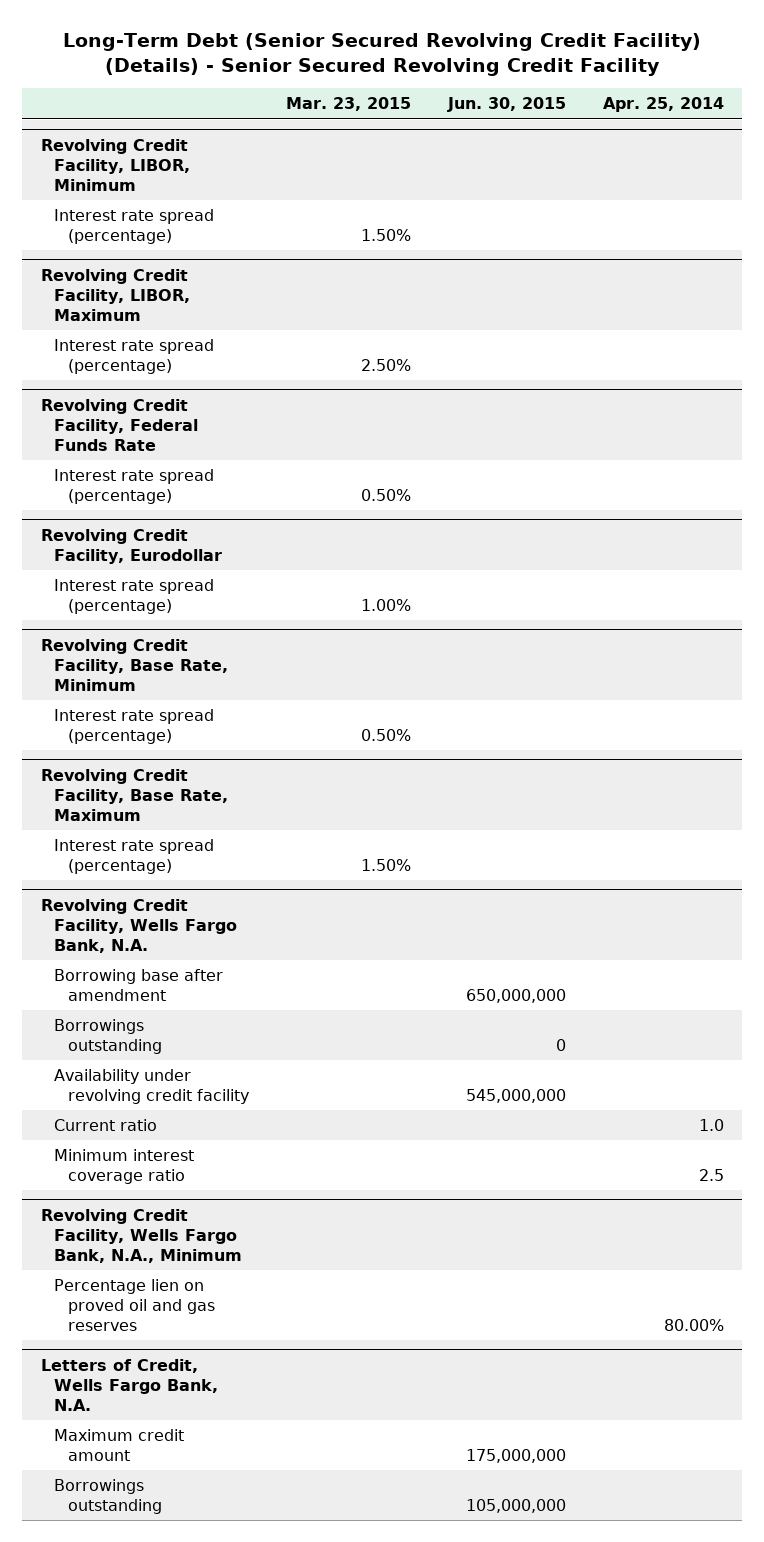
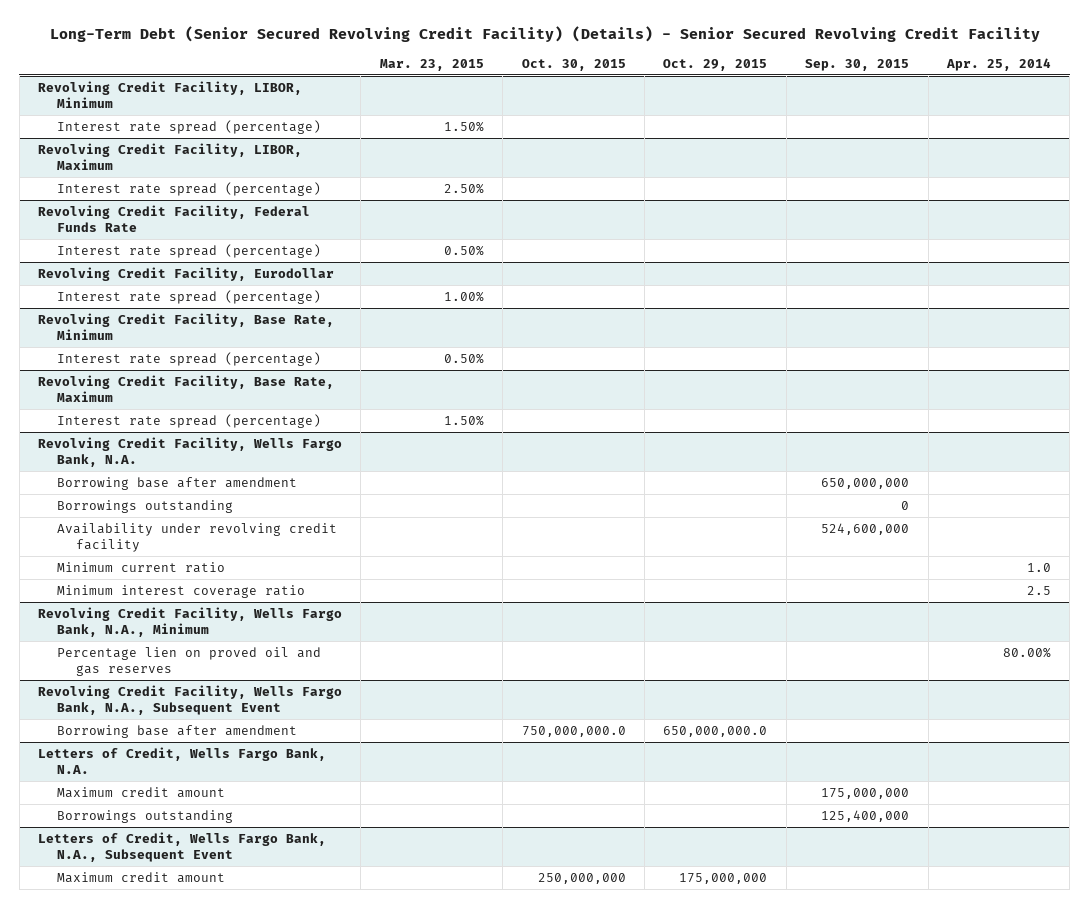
[446,97,566,113] Jun. 30, 2015 -> none
none -> [521,58,626,71] Oct. 30, 2015
none -> [663,58,768,71] Oct. 29, 2015
none -> [805,58,910,71] Sep. 30, 2015
[54,1119,158,1132] Current ratio -> [57,562,226,574] Minimum current ratio
none -> [38,685,343,716] Revolving Credit Facility, Wells Fargo Bank, N.A., Subsequent Event
none -> [57,725,298,739] Borrowing base after amendment
none -> [38,832,327,863] Letters of Credit, Wells Fargo Bank, N.A., Subsequent Event
none -> [57,872,226,884] Maximum credit amount

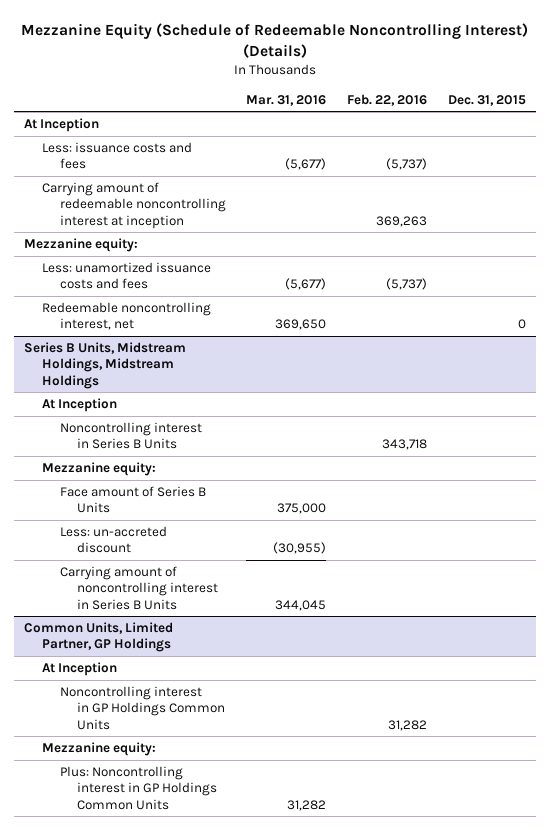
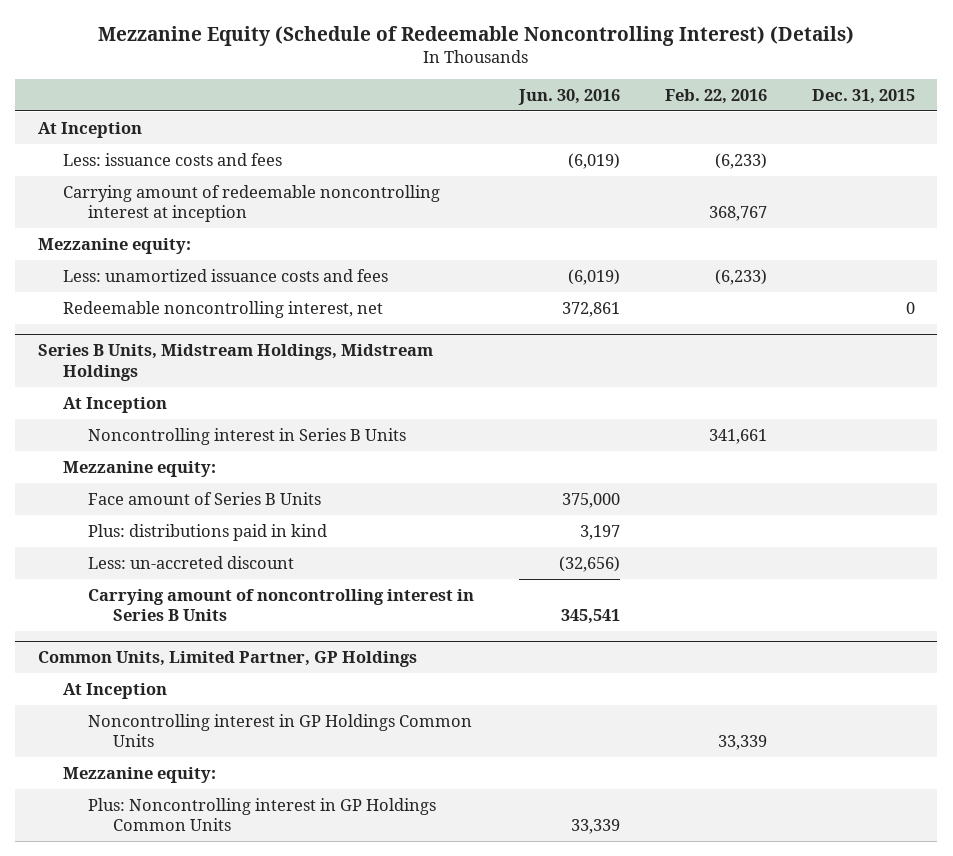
[246,94,327,106] Mar. 31, 2016 -> none
none -> [517,88,620,105] Jun. 30, 2016
[385,158,427,171] (5,737) -> [714,152,767,169] (6,233)
[375,215,427,227] 369,263 -> [708,206,767,222] 368,767
[385,278,427,291] (5,737) -> [714,268,767,285] (6,233)
[381,439,427,451] 343,718 -> [708,428,767,444] 341,661
none -> [87,523,327,541] Plus: distributions paid in kind
[387,719,427,731] 31,282 -> [717,735,767,751] 33,339

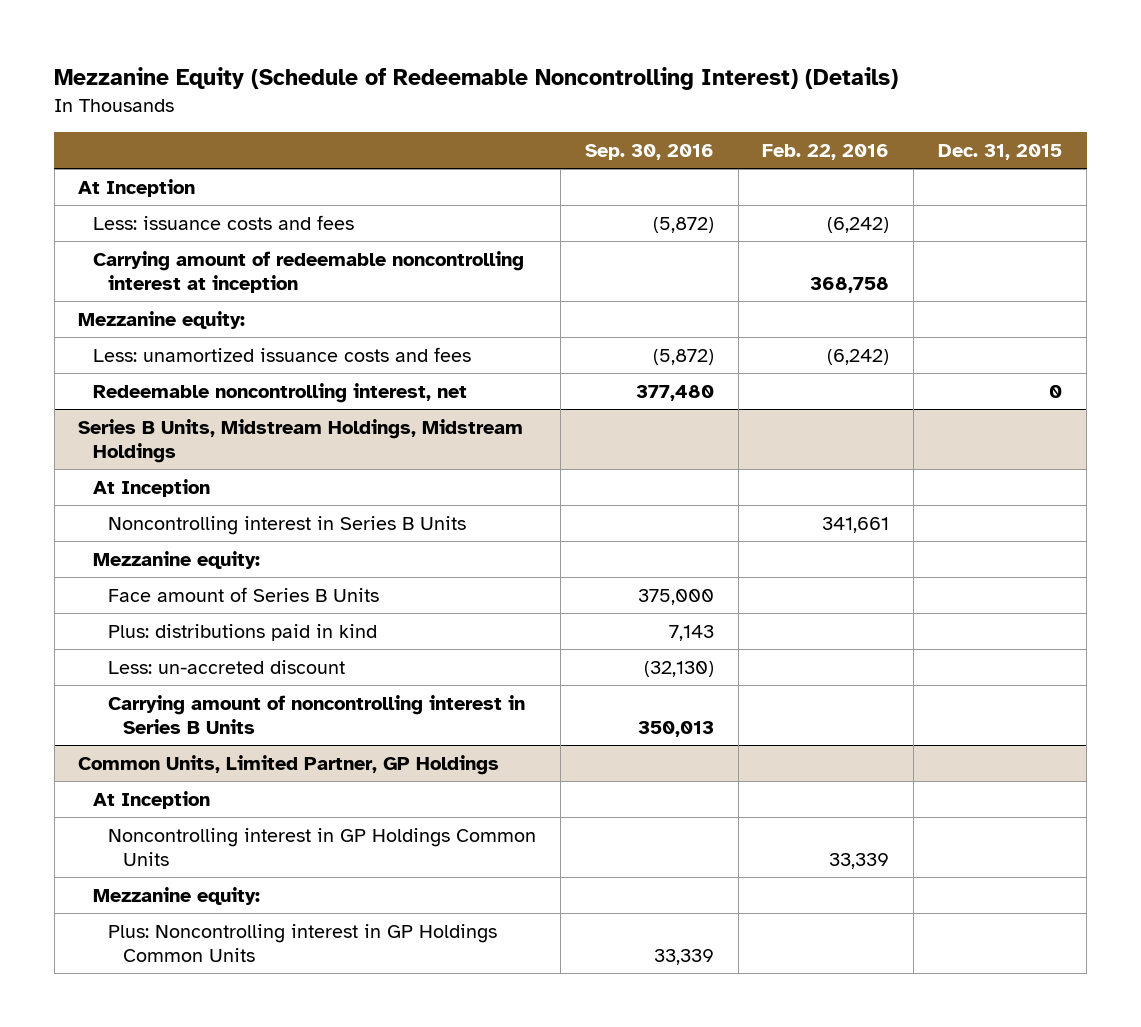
[517,88,620,105] Jun. 30, 2016 -> none
none -> [584,144,714,161] Sep. 30, 2016
[714,152,767,169] (6,233) -> [827,216,890,233] (6,242)
[708,206,767,222] 368,767 -> [810,277,890,294] 368,758
[714,268,767,285] (6,233) -> [827,348,890,365] (6,242)

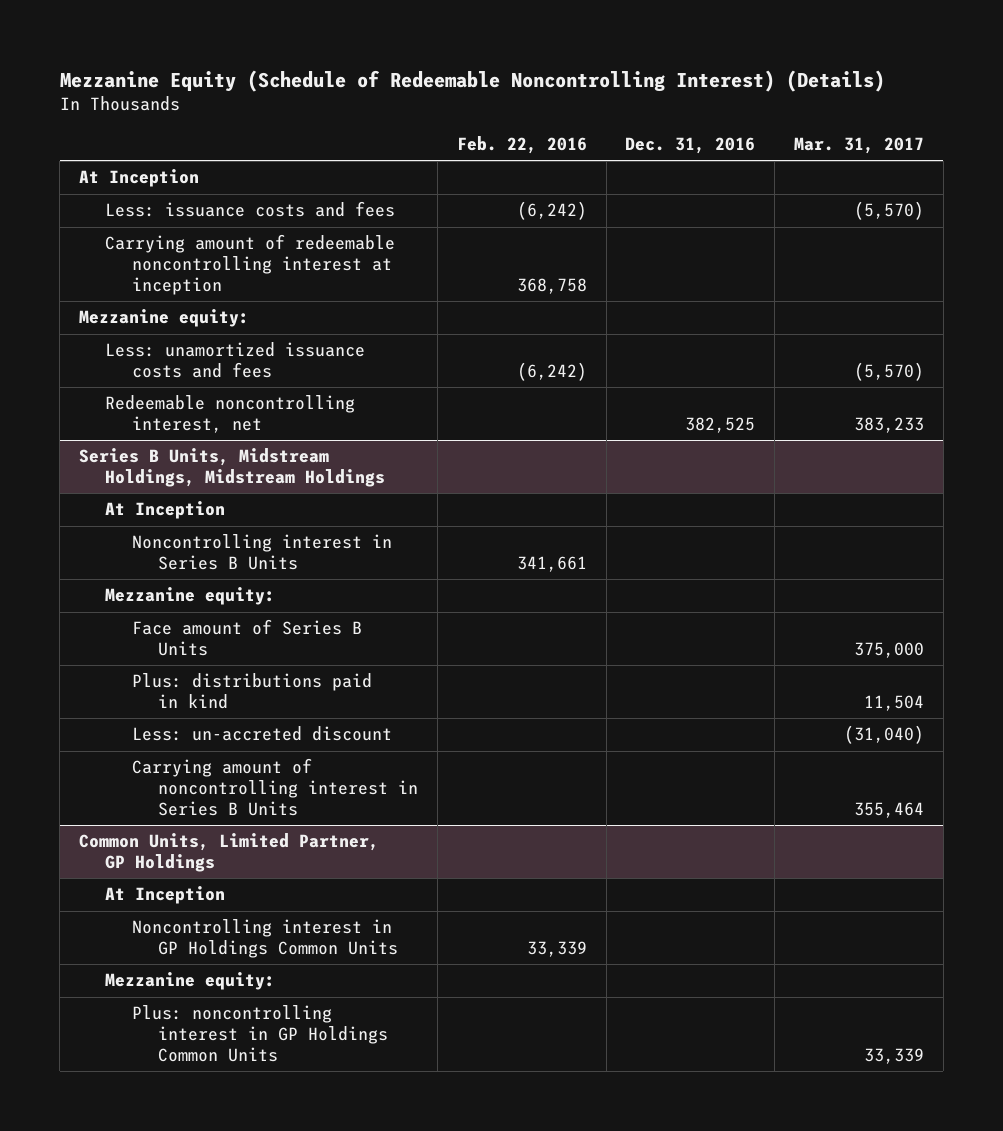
[584,144,714,161] Sep. 30, 2016 -> none
[938,144,1063,161] Dec. 31, 2015 -> none
none -> [625,136,756,154] Dec. 31, 2016
none -> [793,136,924,154] Mar. 31, 2017
[107,923,497,963] Plus: Noncontrolling interest in GP Holdings Common Units -> [131,1005,389,1062] Plus: noncontrolling interest in GP Holdings Common Units

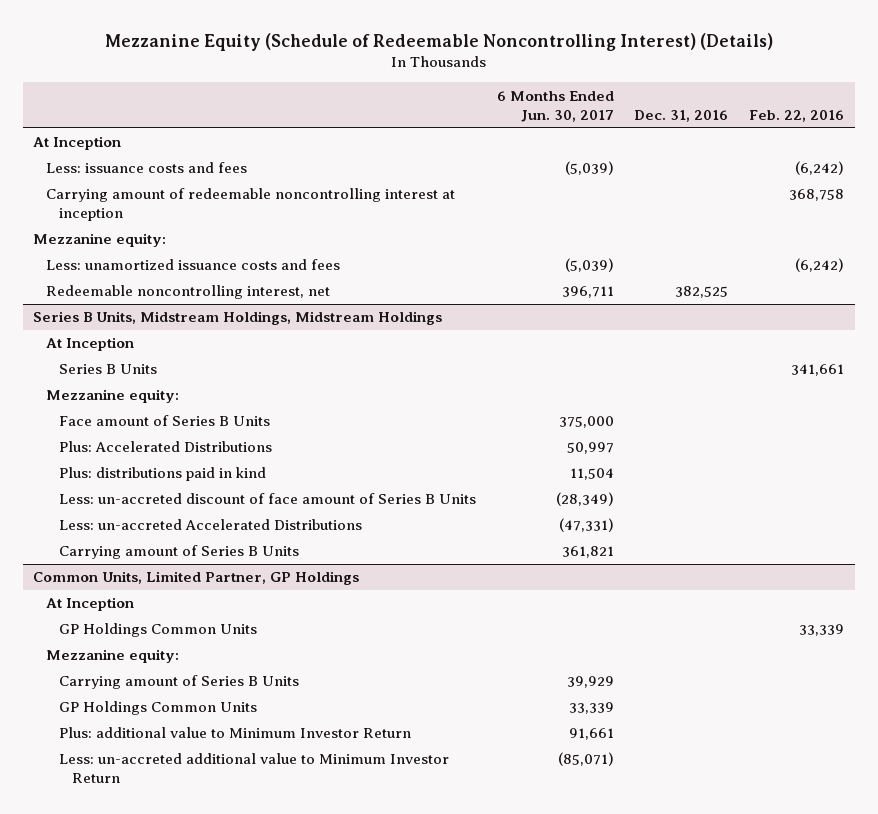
[793,136,924,154] Mar. 31, 2017 -> none
none -> [496,90,614,122] 6 Months Ended Jun. 30, 2017
[131,534,392,571] Noncontrolling interest in Series B Units -> [58,364,157,375] Series B Units
none -> [58,441,272,453] Plus: Accelerated Distributions
[131,726,392,742] Less: un-accreted discount -> [58,493,476,505] Less: un-accreted discount of face amount of Series B Units
none -> [58,519,362,531] Less: un-accreted Accelerated Distributions
[131,758,419,816] Carrying amount of noncontrolling interest in Series B Units -> [58,545,299,560] Carrying amount of Series B Units
[131,919,399,959] Noncontrolling interest in GP Holdings Common Units -> [58,623,257,638] GP Holdings Common Units
none -> [58,675,299,690] Carrying amount of Series B Units
[131,1005,389,1062] Plus: noncontrolling interest in GP Holdings Common Units -> [58,701,257,716] GP Holdings Common Units
none -> [58,727,411,739] Plus: additional value to Minimum Investor Return
none -> [58,753,449,784] Less: un-accreted additional value to Minimum Investor Return

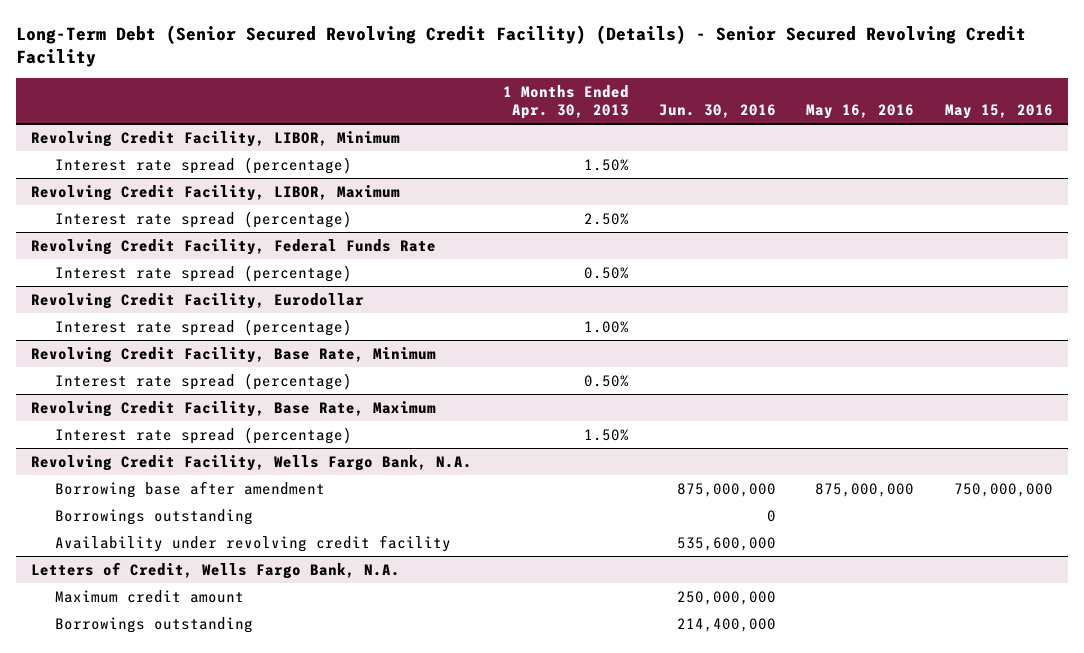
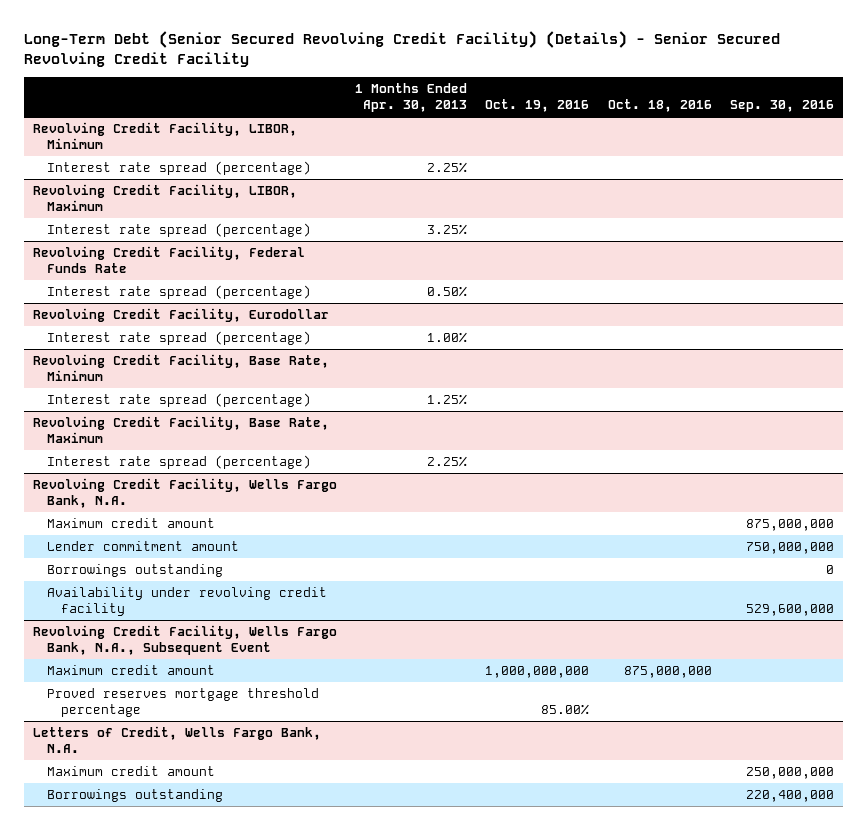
[659,104,777,119] Jun. 30, 2016 -> none
[806,104,915,120] May 16, 2016 -> none
[944,104,1053,120] May 15, 2016 -> none
none -> [485,98,590,112] Oct. 19, 2016
none -> [607,98,712,112] Oct. 18, 2016
none -> [729,99,834,112] Sep. 30, 2016
[583,158,629,171] 1.50% -> [427,162,468,174] 2.25%
[583,212,629,225] 2.50% -> [427,224,468,236] 3.25%
[583,374,629,387] 0.50% -> [427,394,468,406] 1.25%
[583,428,629,441] 1.50% -> [427,456,468,468] 2.25%
[54,480,325,498] Borrowing base after amendment -> none
none -> [46,518,215,529] Maximum credit amount
none -> [46,541,239,552] Lender commitment amount
none -> [33,625,338,656] Revolving Credit Facility, Wells Fargo Bank, N.A., Subsequent Event
none -> [46,665,215,676] Maximum credit amount
none -> [46,688,319,718] Proved reserves mortgage threshold percentage

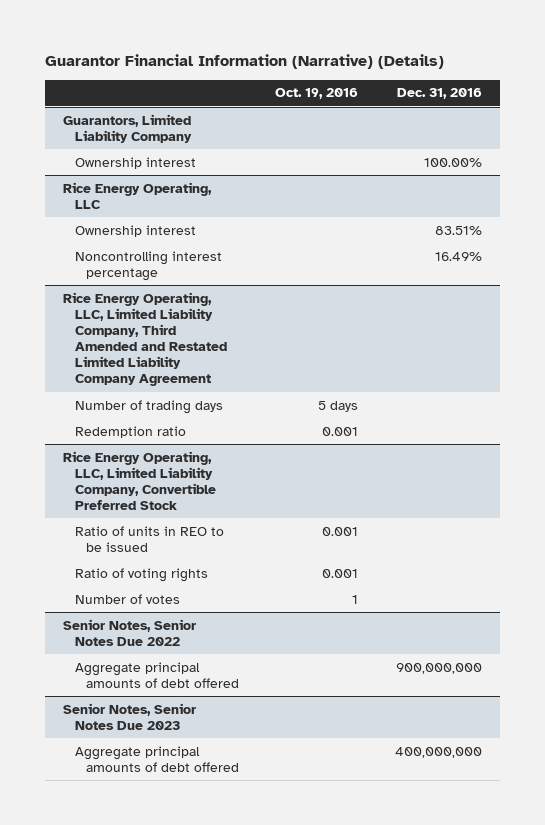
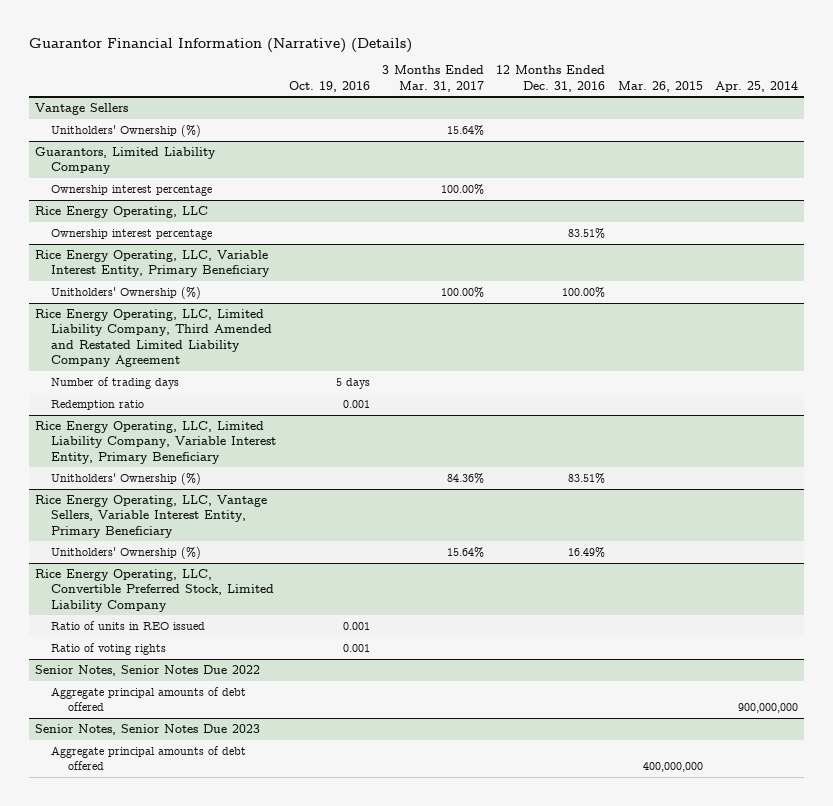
[396,88,482,100] Dec. 31, 2016 -> none
none -> [382,65,485,92] 3 Months Ended Mar. 31, 2017
none -> [496,65,606,92] 12 Months Ended Dec. 31, 2016
none -> [617,80,703,92] Mar. 26, 2015
none -> [714,80,798,92] Apr. 25, 2014
none -> [35,102,129,115] Vantage Sellers
none -> [51,124,202,137] Unitholders' Ownership (%)
[74,156,196,169] Ownership interest -> [51,184,213,196] Ownership interest percentage
[74,250,222,281] Noncontrolling interest percentage -> none
[74,224,196,237] Ownership interest -> [51,228,213,240] Ownership interest percentage
none -> [35,249,271,278] Rice Energy Operating, LLC, Variable Interest Entity, Primary Beneficiary
none -> [51,286,202,299] Unitholders' Ownership (%)
none -> [35,420,277,464] Rice Energy Operating, LLC, Limited Liability Company, Variable Interest Entity, Primary Beneficiary
none -> [51,472,202,485] Unitholders' Ownership (%)
none -> [35,494,268,538] Rice Energy Operating, LLC, Vantage Sellers, Variable Interest Entity, Primary Beneficiary
none -> [51,546,202,559] Unitholders' Ownership (%)
[63,450,216,511] Rice Energy Operating, LLC, Limited Liability Company, Convertible Preferred Stock -> [35,568,275,612] Rice Energy Operating, LLC, Convertible Preferred Stock, Limited Liability Company
[74,525,224,552] Ratio of units in REO to be issued -> [51,620,206,630] Ratio of units in REO issued
[74,593,180,604] Number of votes -> none

